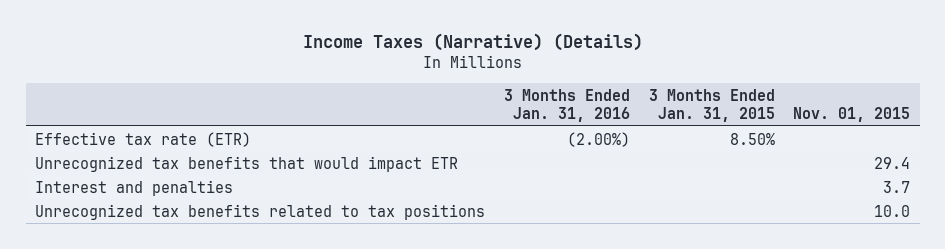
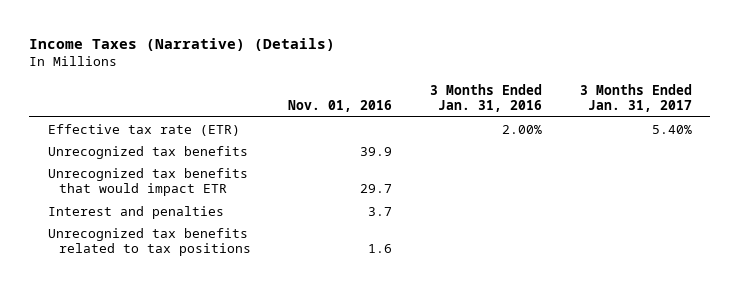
[648,88,775,123] 3 Months Ended Jan. 31, 2015 -> none
[793,107,911,123] Nov. 01, 2015 -> none
none -> [288,100,393,113] Nov. 01, 2016
none -> [579,83,692,113] 3 Months Ended Jan. 31, 2017
[566,131,630,147] (2.00%) -> [501,124,542,134] 2.00%
none -> [48,145,249,159] Unrecognized tax benefits

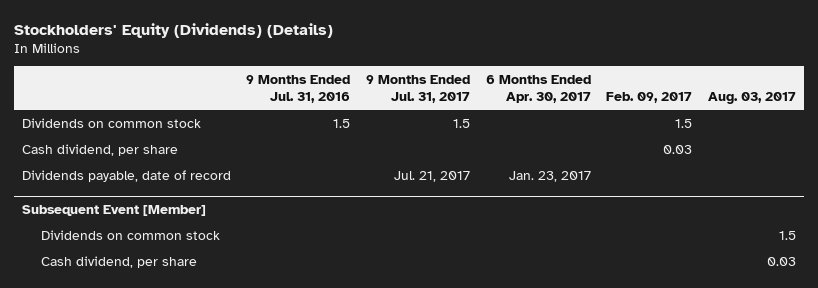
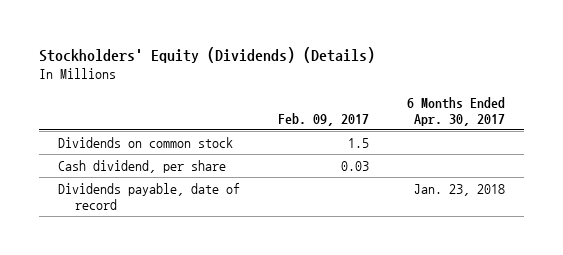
[246,74,351,104] 9 Months Ended Jul. 31, 2016 -> none
[365,74,470,104] 9 Months Ended Jul. 31, 2017 -> none
[708,92,797,105] Aug. 03, 2017 -> none
[21,205,206,217] Subsequent Event [Member] -> none
[40,229,220,240] Dividends on common stock -> none
[40,255,197,268] Cash dividend, per share -> none
[508,170,591,182] Jan. 23, 2017 -> [413,183,505,196] Jan. 23, 2018

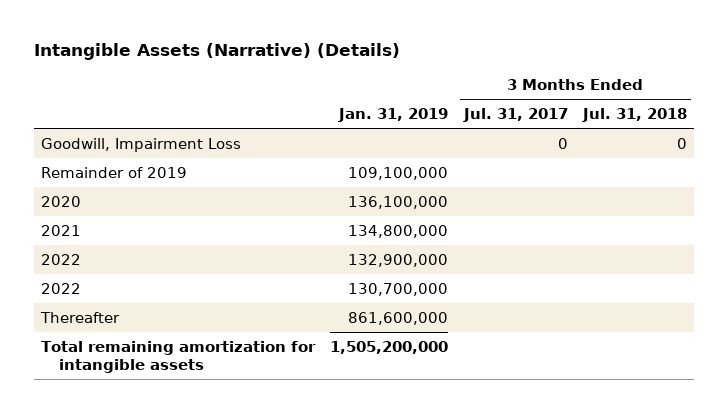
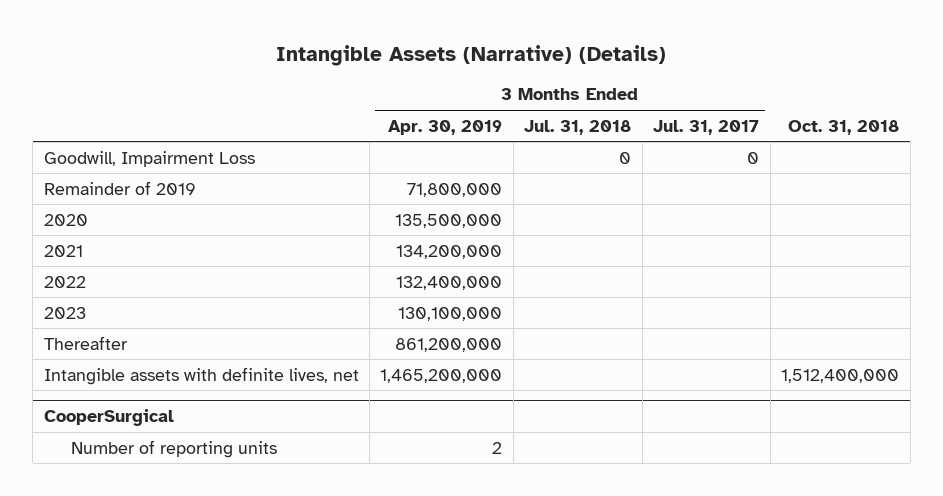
[338,107,449,122] Jan. 31, 2019 -> none
none -> [388,119,503,135] Apr. 30, 2019
none -> [788,119,900,135] Oct. 31, 2018
[41,282,82,294] 2022 -> [43,306,86,319] 2023
[41,340,317,373] Total remaining amortization for intangible assets -> [43,366,359,385] Intangible assets with definite lives, net
none -> [43,409,174,427] CooperSurgical
none -> [70,439,277,458] Number of reporting units

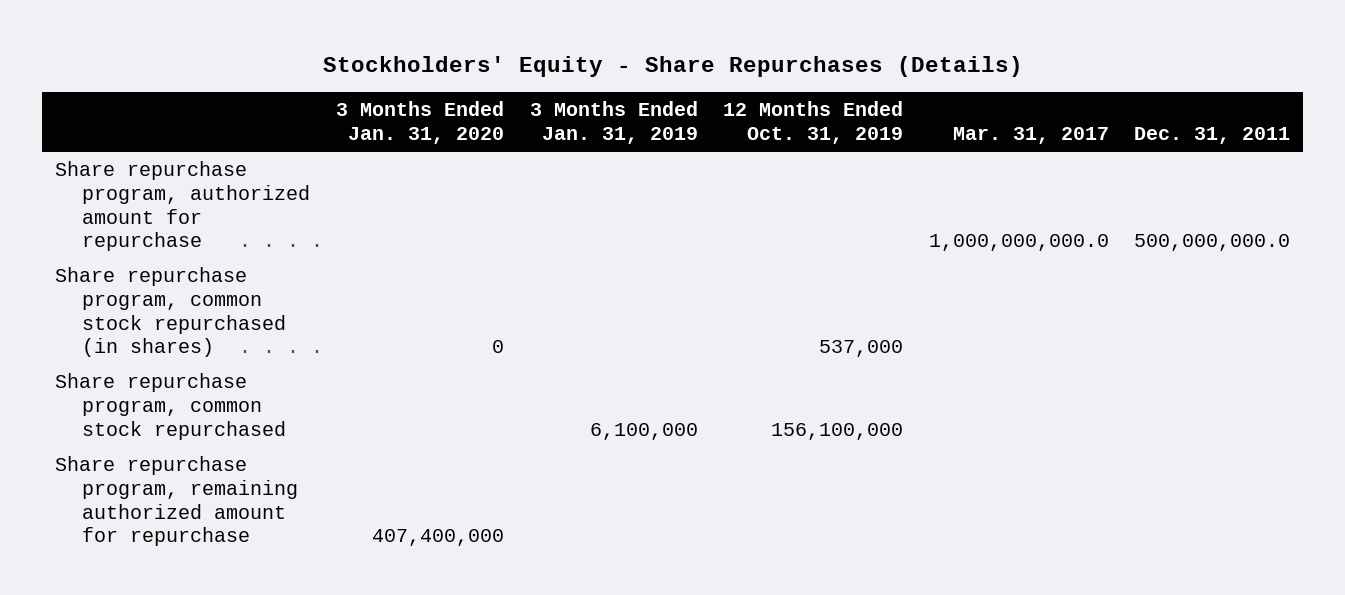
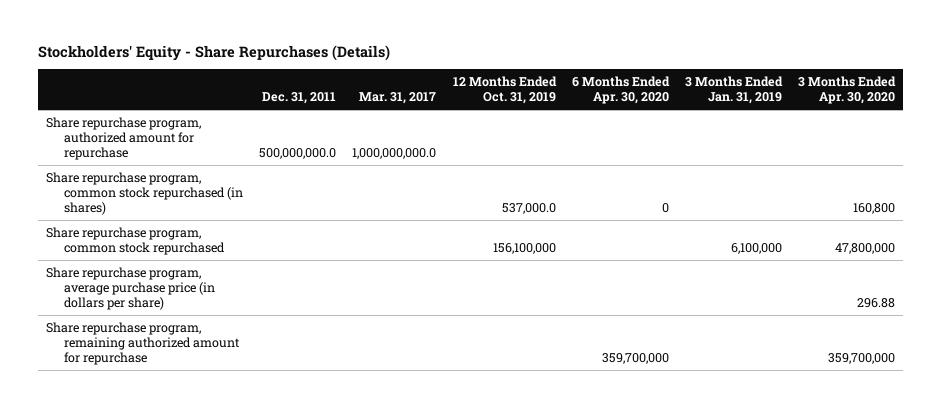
[335,101,504,145] 3 Months Ended Jan. 31, 2020 -> none
none -> [571,76,670,105] 6 Months Ended Apr. 30, 2020
none -> [798,76,897,105] 3 Months Ended Apr. 30, 2020
[819,340,904,358] 537,000 -> [501,203,556,215] 537,000.0
none -> [45,266,215,311] Share repurchase program, average purchase price (in dollars per share)

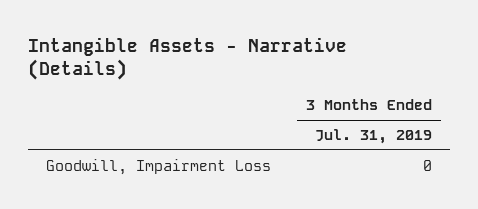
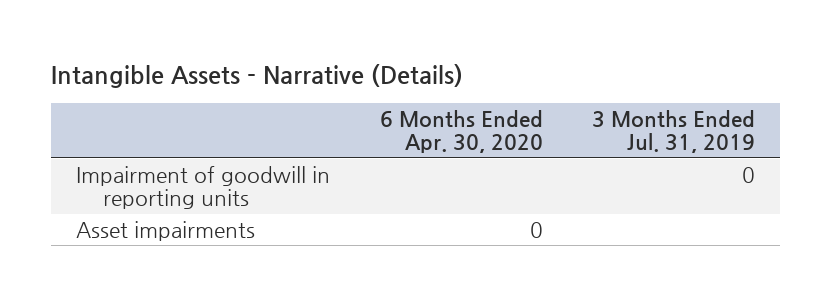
none -> [379,109,543,154] 6 Months Ended Apr. 30, 2020
[45,159,271,176] Goodwill, Impairment Loss -> [75,165,330,210] Impairment of goodwill in reporting units
none -> [75,220,255,241] Asset impairments

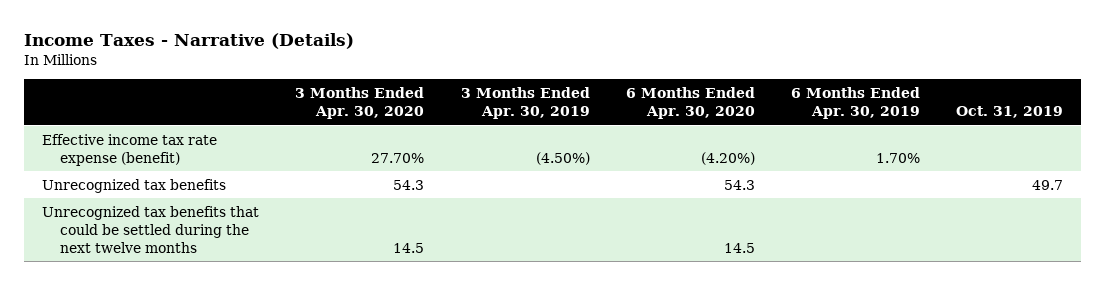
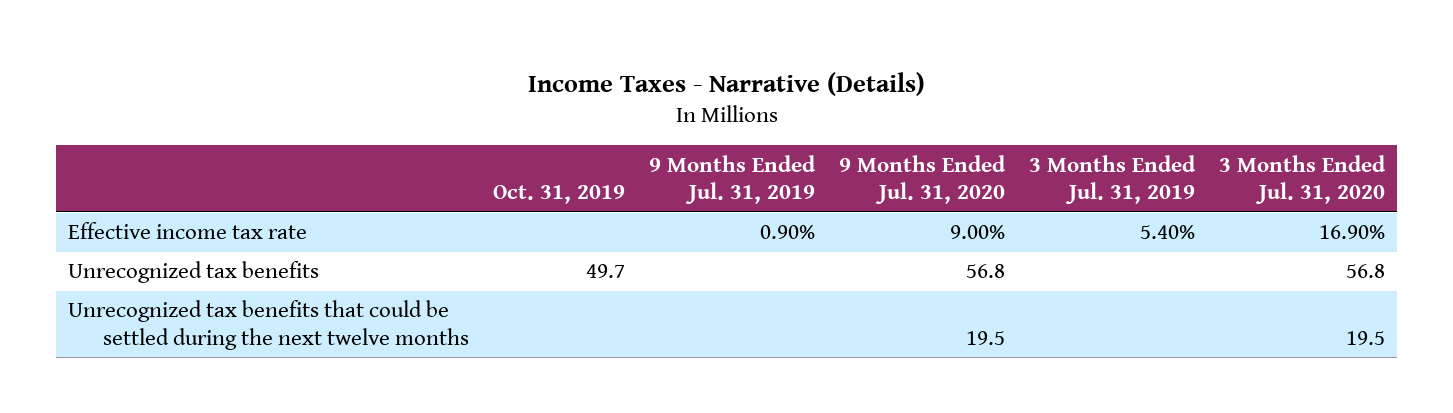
[295,87,425,120] 3 Months Ended Apr. 30, 2020 -> none
[460,87,590,120] 3 Months Ended Apr. 30, 2019 -> none
[625,87,755,120] 6 Months Ended Apr. 30, 2020 -> none
[790,87,920,120] 6 Months Ended Apr. 30, 2019 -> none
none -> [648,154,816,205] 9 Months Ended Jul. 31, 2019
none -> [838,154,1006,205] 9 Months Ended Jul. 31, 2020
none -> [1028,154,1196,205] 3 Months Ended Jul. 31, 2019
none -> [1219,154,1387,205] 3 Months Ended Jul. 31, 2020
[42,133,218,166] Effective income tax rate expense (benefit) -> [68,222,308,240] Effective income tax rate

